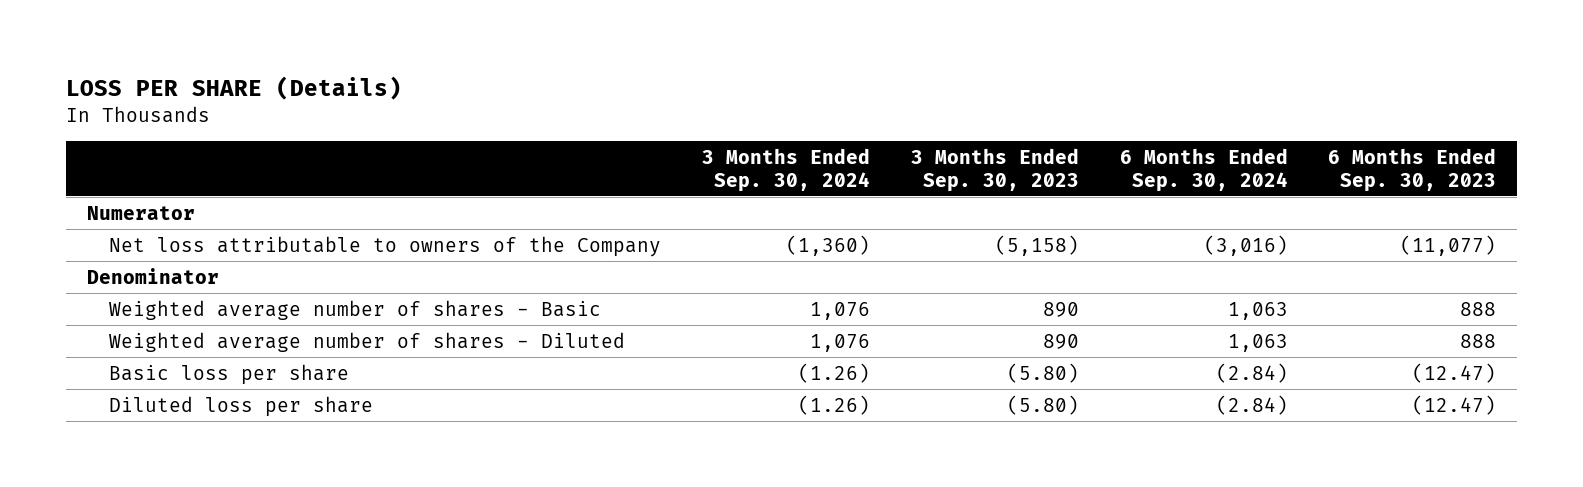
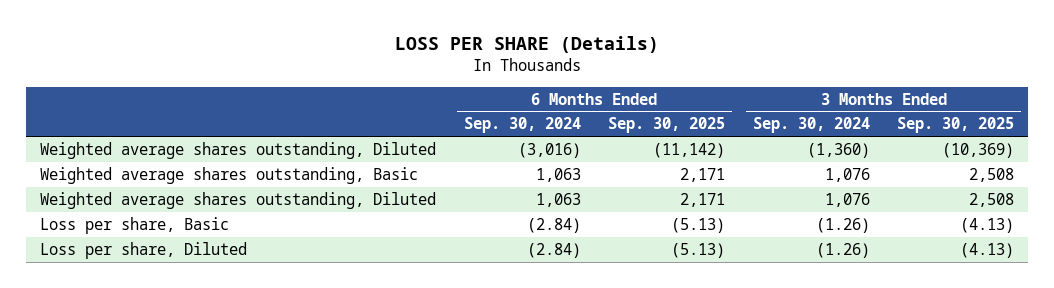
[910,147,1079,192] 3 Months Ended Sep. 30, 2023 -> none
[1328,147,1497,192] 6 Months Ended Sep. 30, 2023 -> none
none -> [608,117,726,134] Sep. 30, 2025
none -> [897,117,1015,134] Sep. 30, 2025
[86,205,195,220] Numerator -> none
[86,267,219,284] Denominator -> none
[109,235,662,257] Net loss attributable to owners of the Company -> [40,141,437,159] Weighted average shares outstanding, Diluted
[109,299,602,320] Weighted average number of shares - Basic -> [40,166,419,184] Weighted average shares outstanding, Basic
[109,331,626,352] Weighted average number of shares - Diluted -> [40,191,437,209] Weighted average shares outstanding, Diluted
[109,363,350,385] Basic loss per share -> [40,216,230,234] Loss per share, Basic
[109,395,374,417] Diluted loss per share -> [40,241,248,259] Loss per share, Diluted

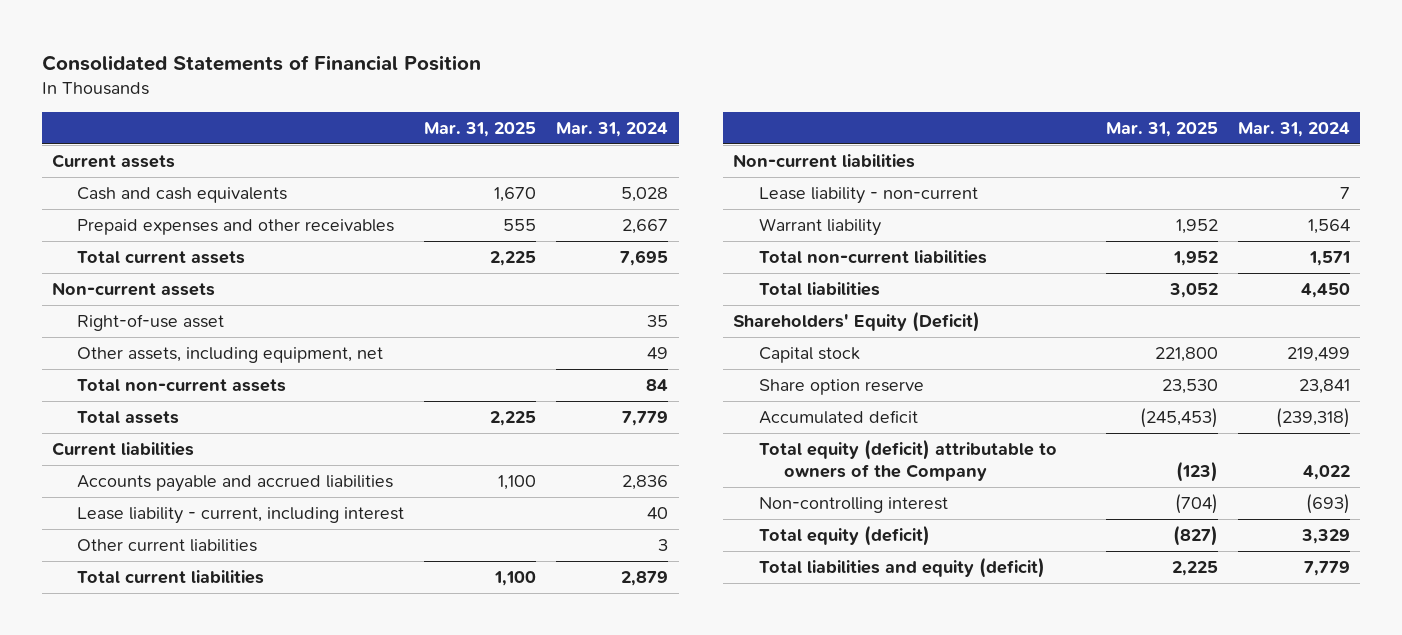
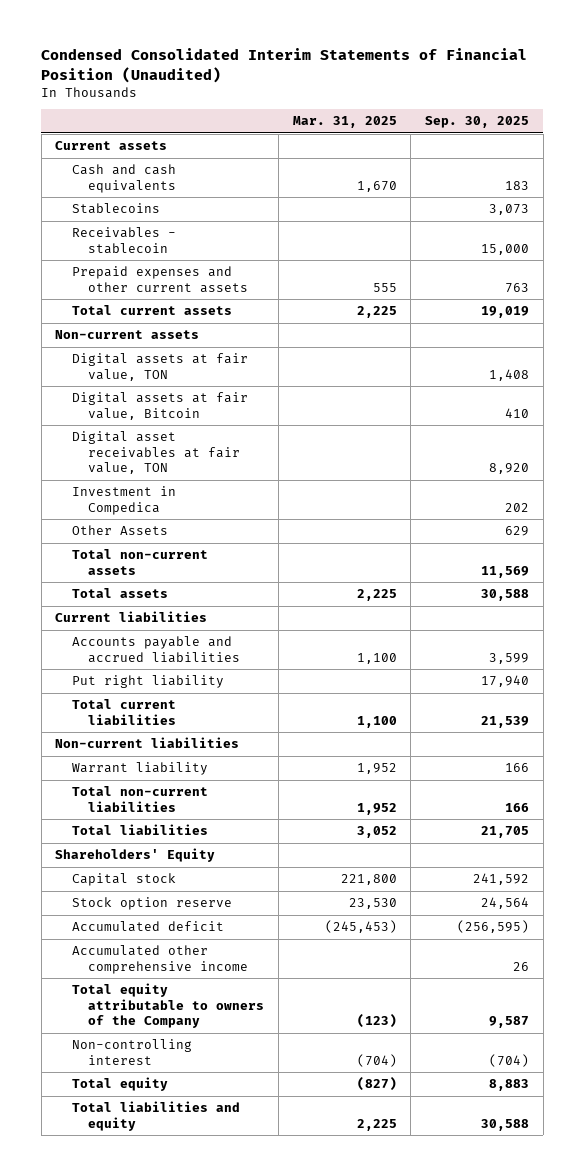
[41,54,481,71] Consolidated Statements of Financial Position -> [41,48,528,83] Condensed Consolidated Interim Statements of Financial Position (Unaudited)
[556,121,669,137] Mar. 31, 2024 -> none
none -> [424,116,529,129] Sep. 30, 2025
none -> [71,203,160,215] Stablecoins
none -> [71,227,176,254] Receivables - stablecoin
[77,219,395,236] Prepaid expenses and other receivables -> [71,266,249,293] Prepaid expenses and other current assets
[77,314,225,332] Right-of-use asset -> none
none -> [71,353,248,381] Digital assets at fair value, TON
none -> [71,392,248,420] Digital assets at fair value, Bitcoin
none -> [71,431,241,475] Digital asset receivables at fair value, TON
none -> [71,486,176,515] Investment in Compedica
[77,347,384,364] Other assets, including equipment, net -> [71,525,168,536] Other Assets
[77,507,405,525] Lease liability - current, including interest -> none
[77,539,258,553] Other current liabilities -> none
none -> [71,675,224,689] Put right liability
[758,187,978,205] Lease liability - non-current -> none
[733,311,981,333] Shareholders' Equity (Deficit) -> [55,848,216,863] Shareholders' Equity
[758,379,924,396] Share option reserve -> [71,897,232,911] Stock option reserve
none -> [71,945,249,974] Accumulated other comprehensive income
[758,439,1057,482] Total equity (deficit) attributable to owners of the Company -> [71,983,265,1029] Total equity attributable to owners of the Company
[758,525,930,547] Total equity (deficit) -> [71,1077,168,1092] Total equity
[758,557,1045,579] Total liabilities and equity (deficit) -> [71,1101,240,1131] Total liabilities and equity

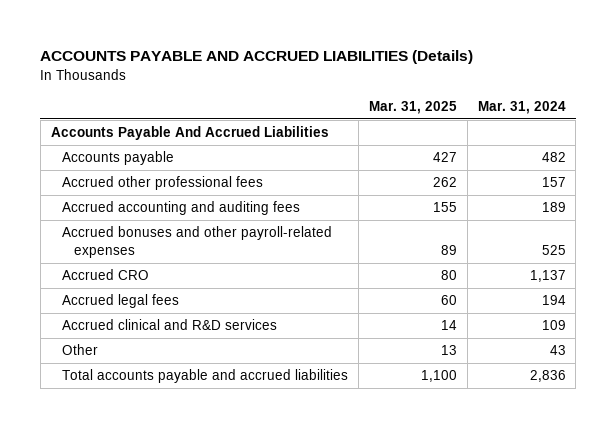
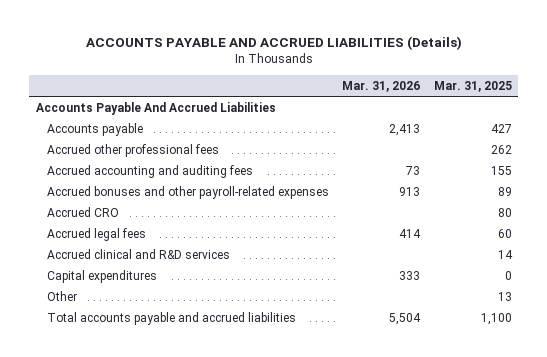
[477,100,566,114] Mar. 31, 2024 -> none
none -> [342,80,421,92] Mar. 31, 2026
none -> [47,269,158,283] Capital expenditures

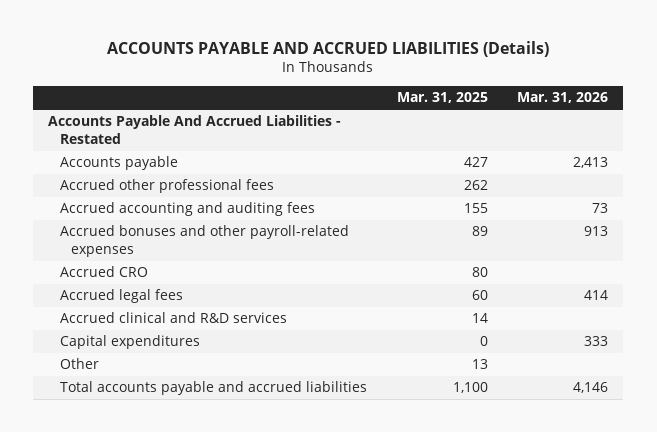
[35,101,276,115] Accounts Payable And Accrued Liabilities -> [48,115,342,144] Accounts Payable And Accrued Liabilities - Restated
[389,312,422,325] 5,504 -> [573,382,609,394] 4,146

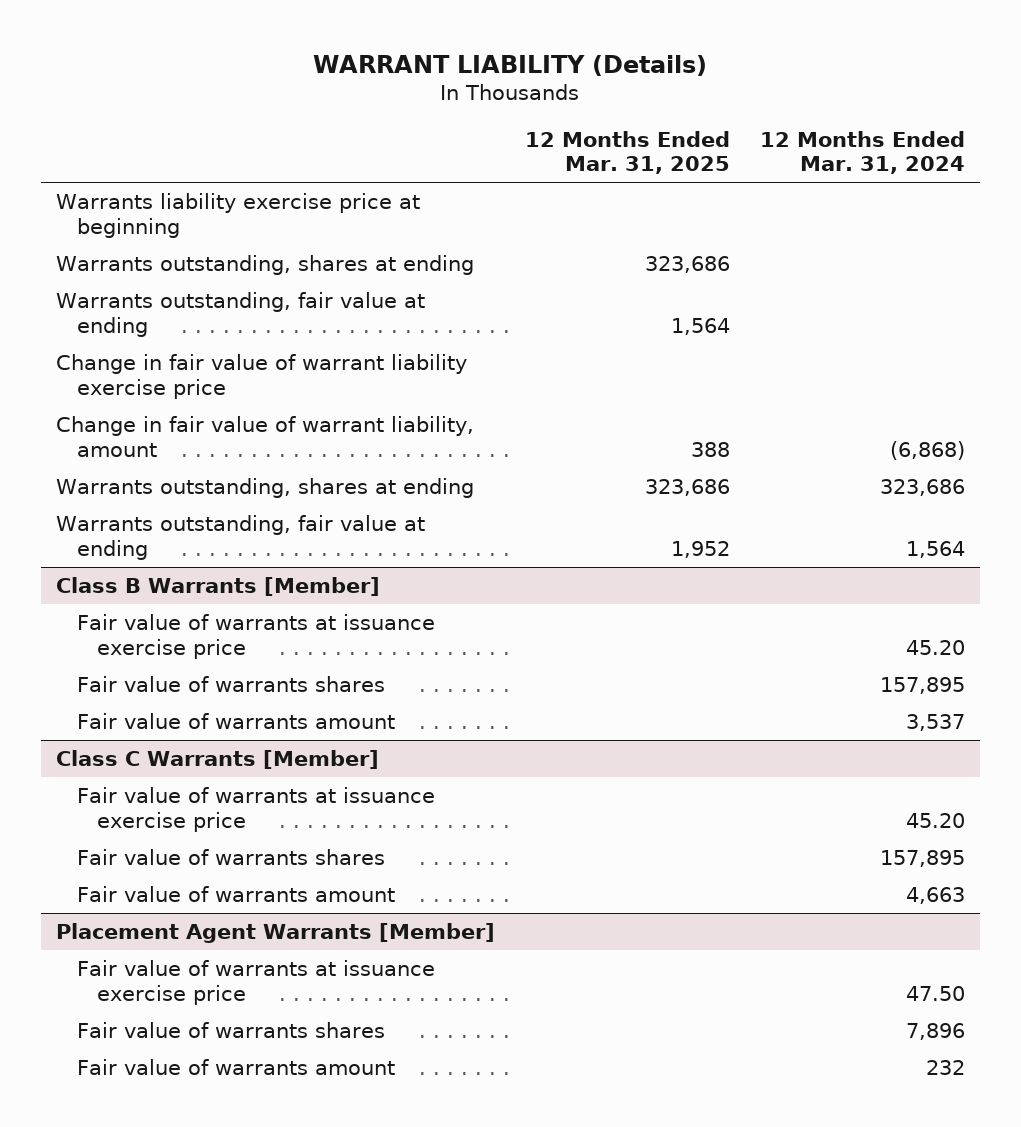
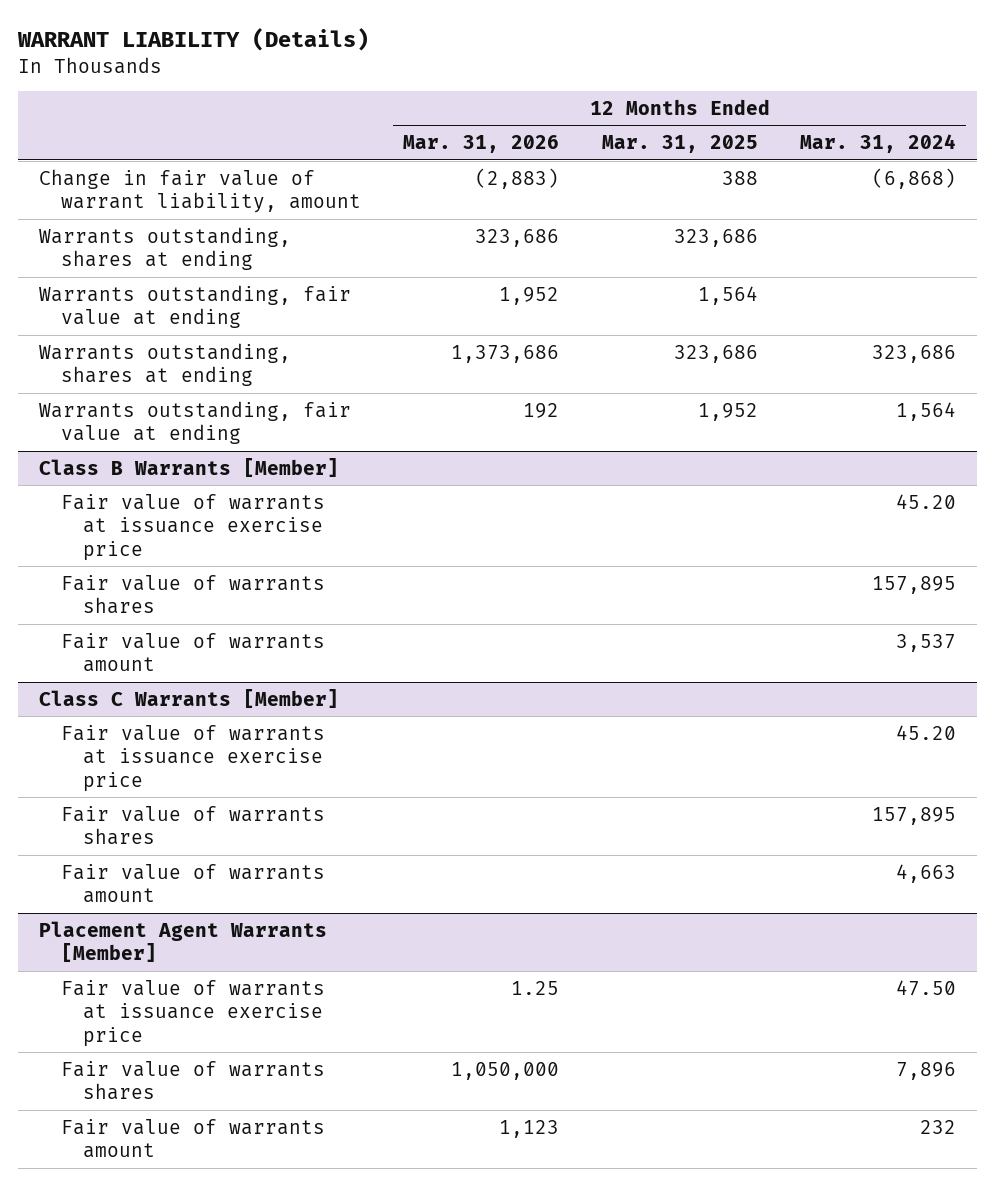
none -> [403,135,560,154] Mar. 31, 2026
[55,192,420,238] Warrants liability exercise price at beginning -> none
[55,415,474,457] Change in fair value of warrant liability, amount -> [39,168,362,214] Change in fair value of warrant liability, amount
[55,353,467,399] Change in fair value of warrant liability exercise price -> none

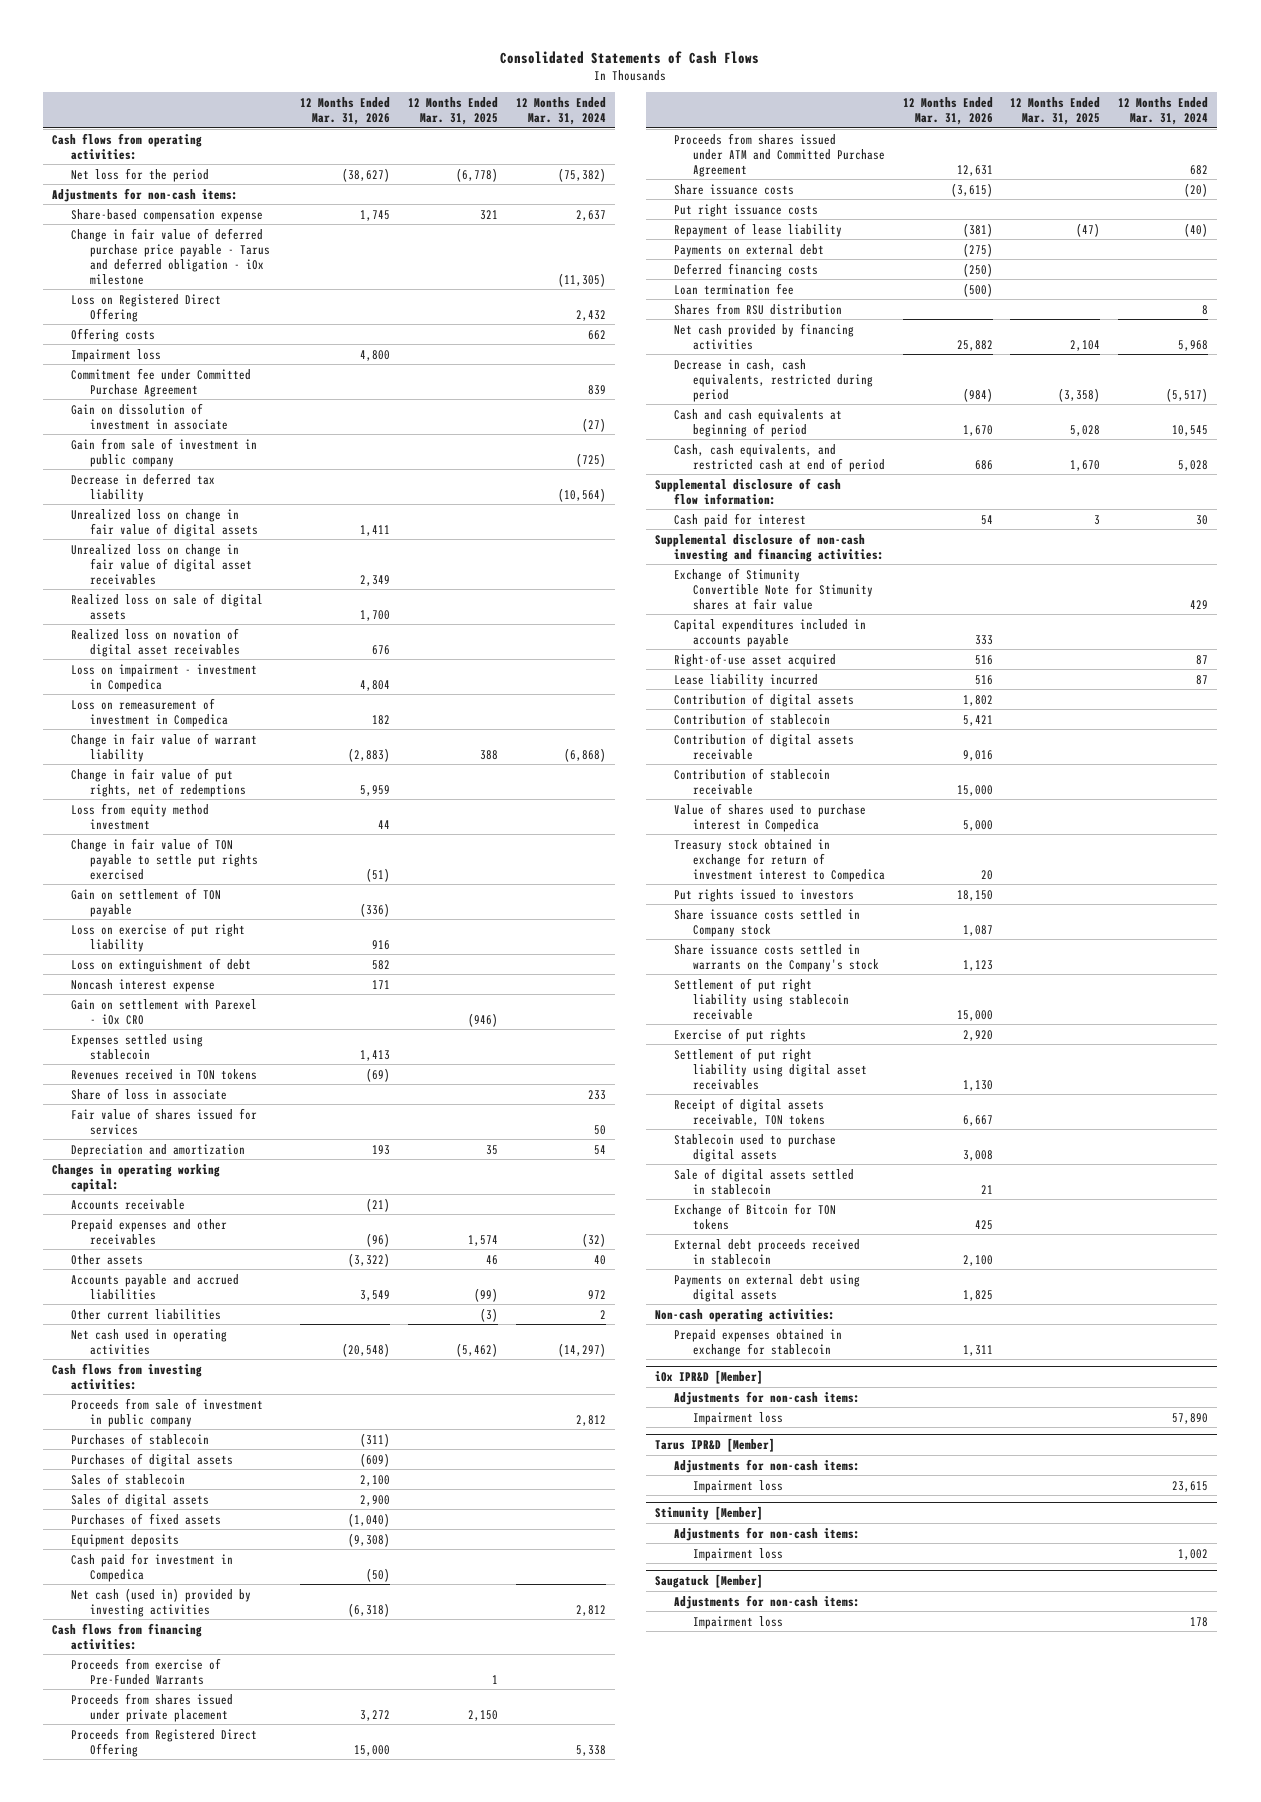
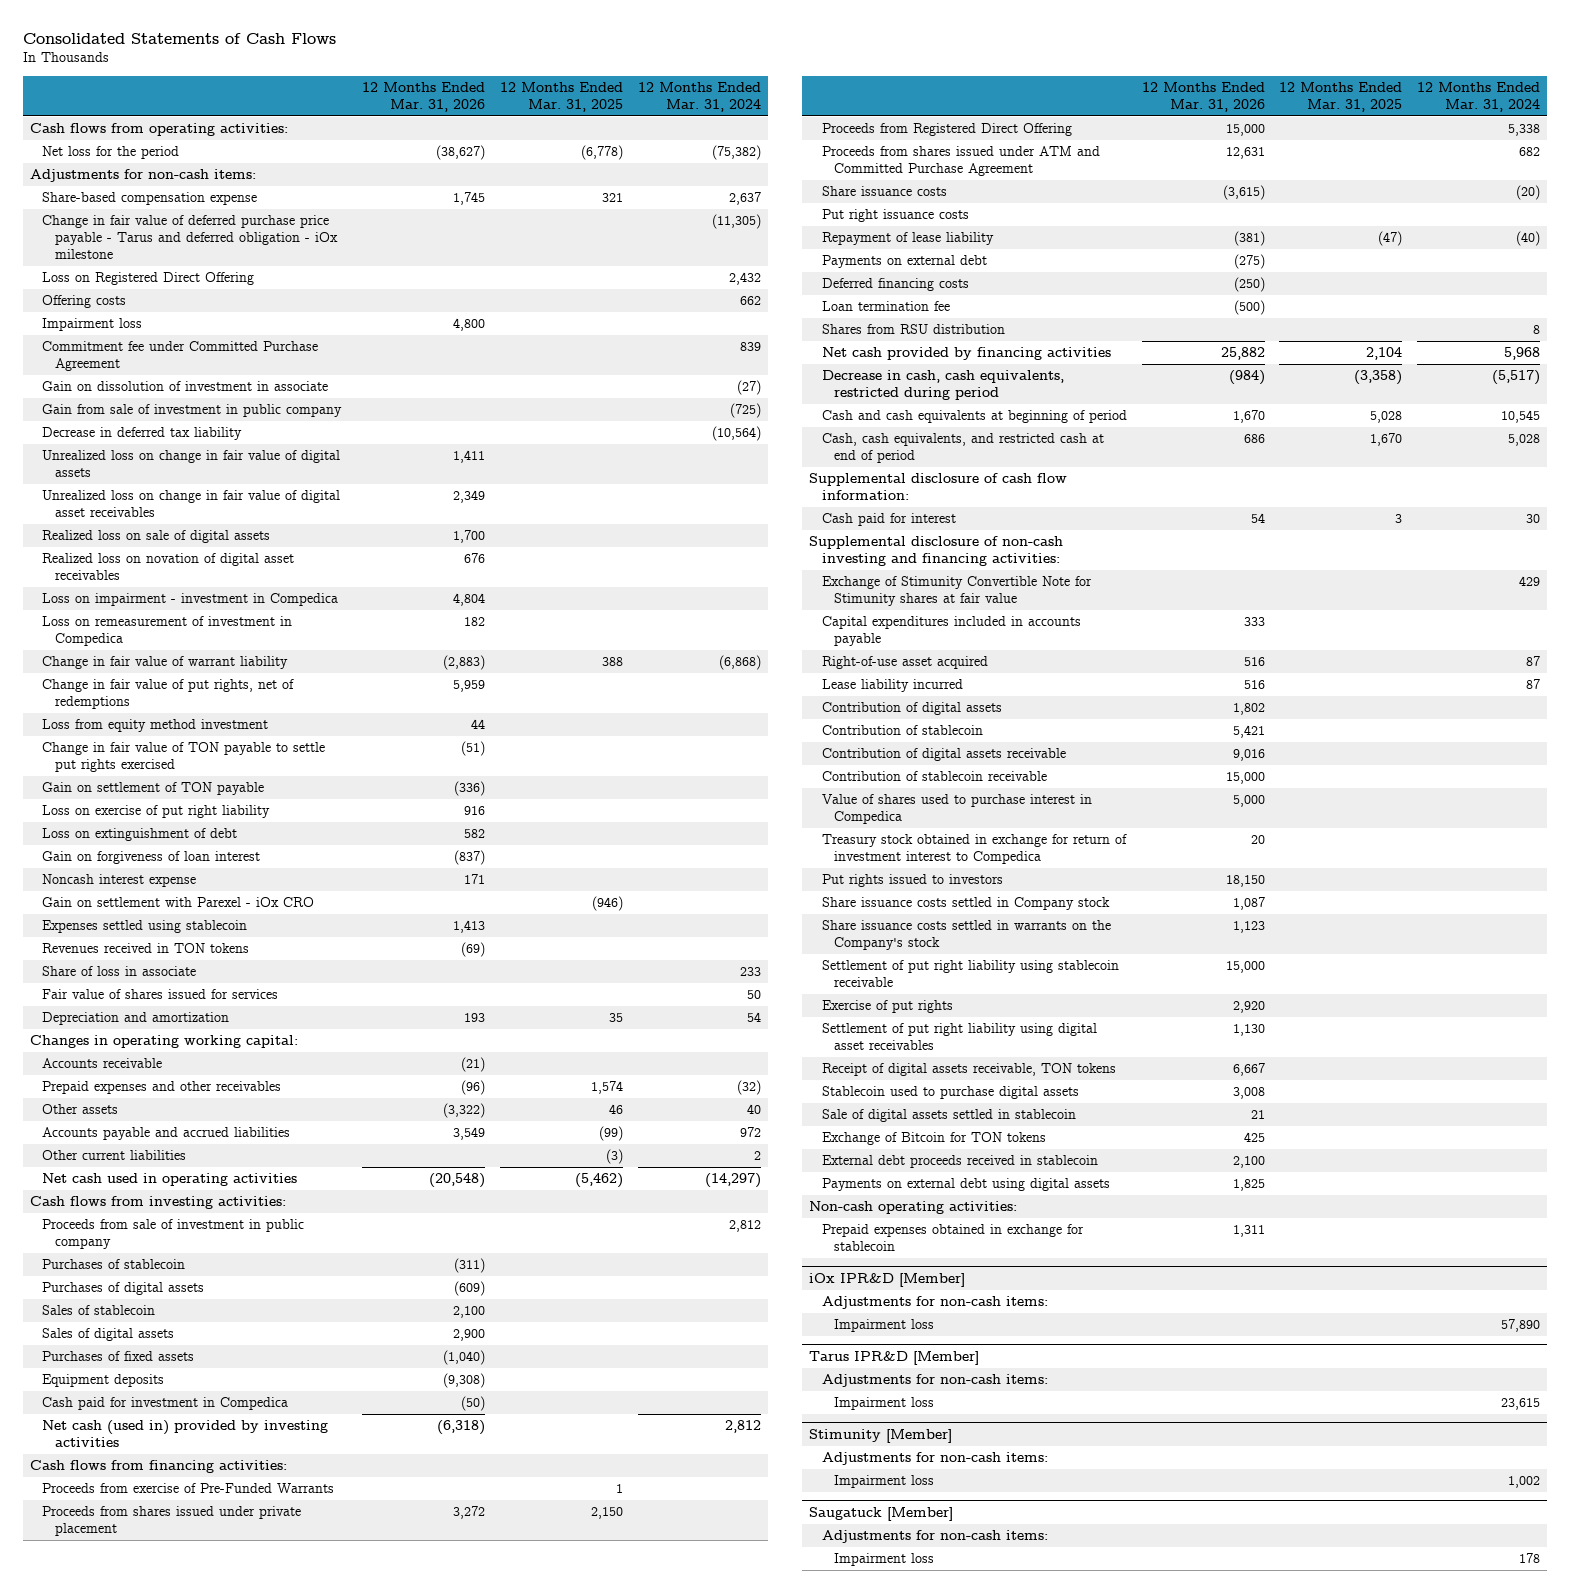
none -> [42,851,261,865] Gain on forgiveness of loan interest

